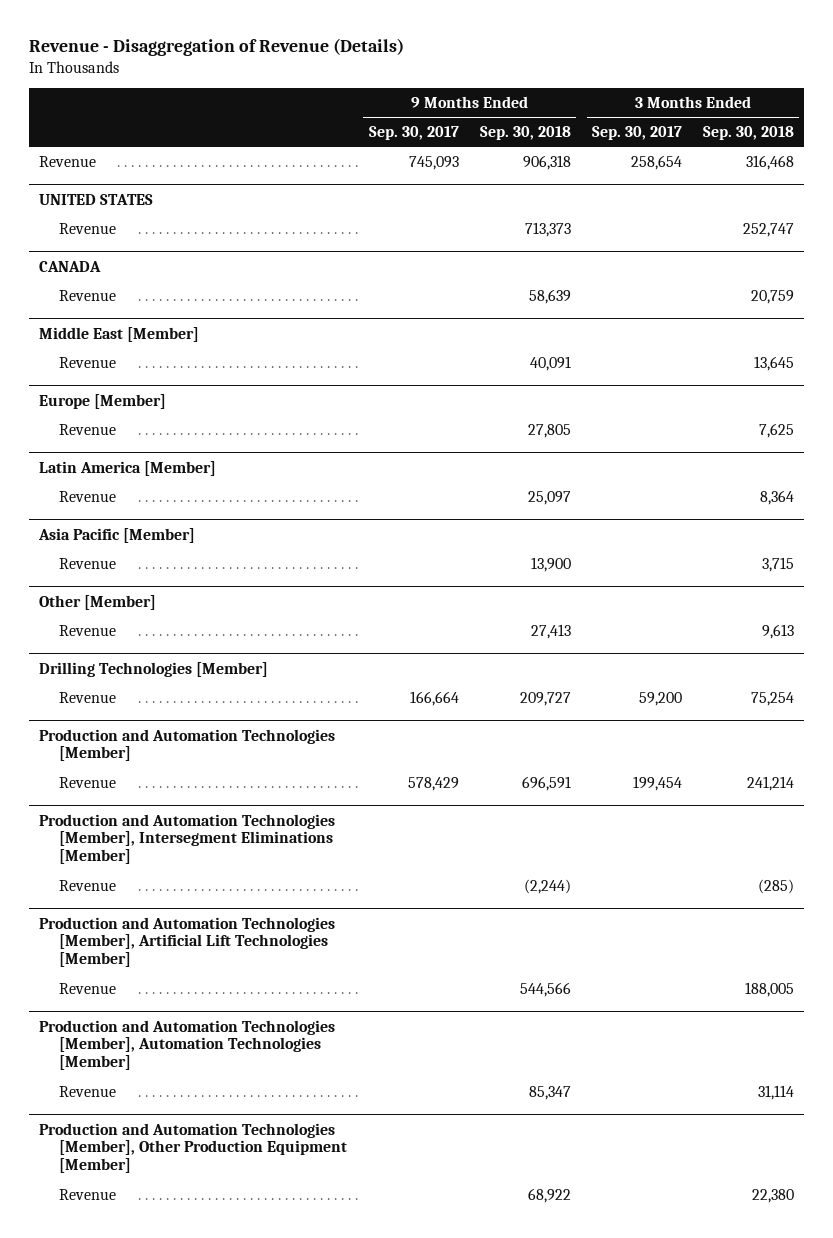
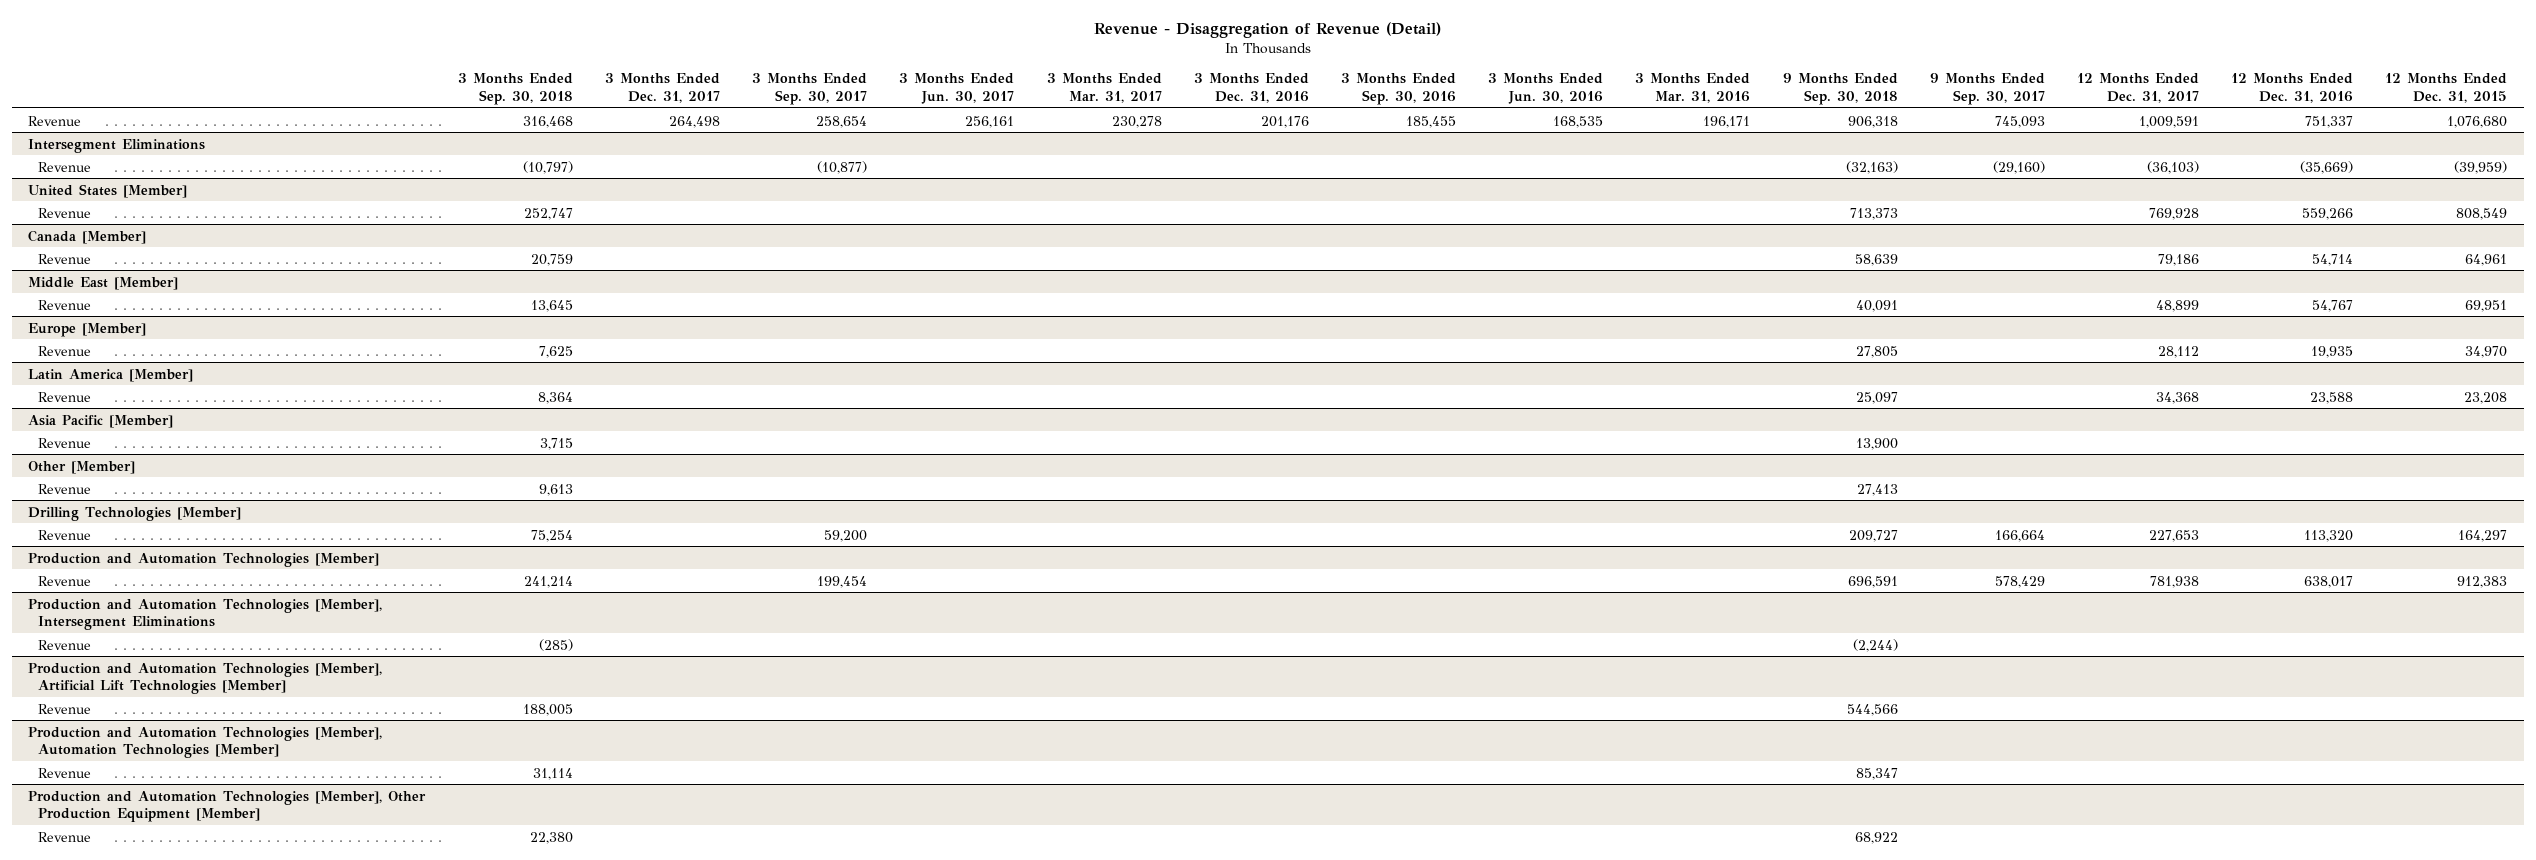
[28,38,404,57] Revenue - Disaggregation of Revenue (Details) -> [1093,21,1441,38] Revenue - Disaggregation of Revenue (Detail)
none -> [604,73,720,103] 3 Months Ended Dec. 31, 2017
none -> [899,73,1015,104] 3 Months Ended Jun. 30, 2017
none -> [1046,73,1162,103] 3 Months Ended Mar. 31, 2017
none -> [1193,73,1309,103] 3 Months Ended Dec. 31, 2016
none -> [1340,73,1456,105] 3 Months Ended Sep. 30, 2016
none -> [1488,73,1604,104] 3 Months Ended Jun. 30, 2016
none -> [1635,73,1751,103] 3 Months Ended Mar. 31, 2016
none -> [2077,73,2200,103] 12 Months Ended Dec. 31, 2017
none -> [2231,73,2354,103] 12 Months Ended Dec. 31, 2016
none -> [2385,73,2508,103] 12 Months Ended Dec. 31, 2015
none -> [28,138,206,153] Intersegment Eliminations
none -> [38,161,92,172] Revenue
[39,193,154,205] UNITED STATES -> [28,183,188,198] United States [Member]
[39,260,102,272] CANADA -> [28,229,147,244] Canada [Member]
[39,813,336,865] Production and Automation Technologies [Member], Intersegment Eliminations [Member] -> [28,598,383,631] Production and Automation Technologies [Member], Intersegment Eliminations

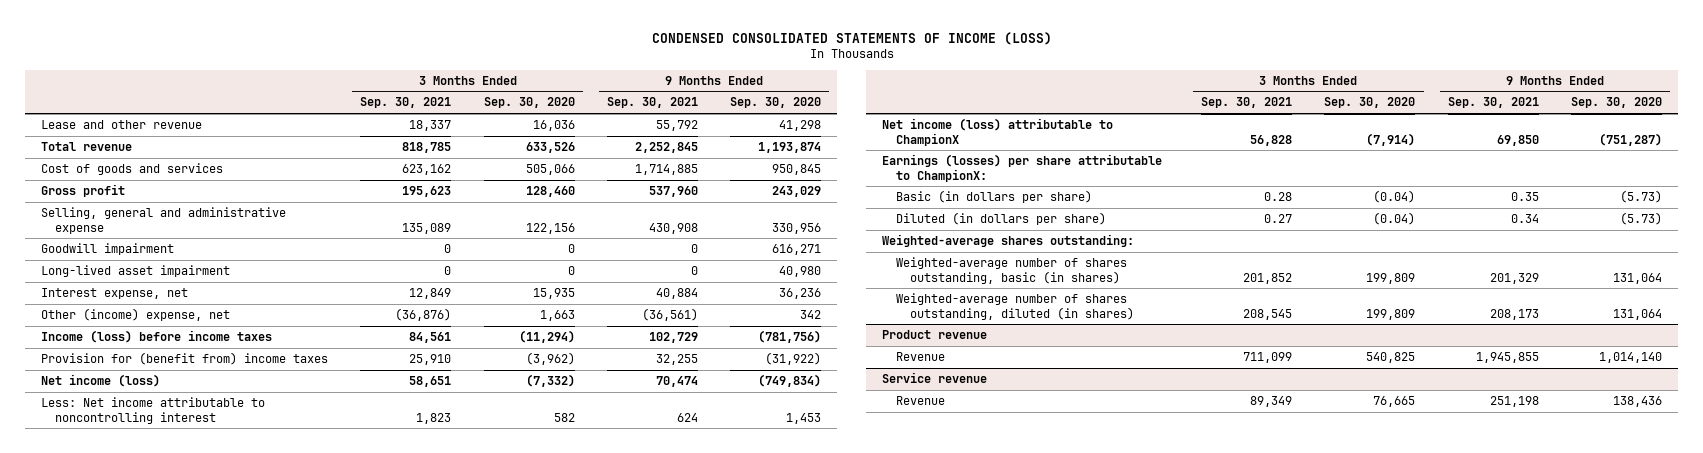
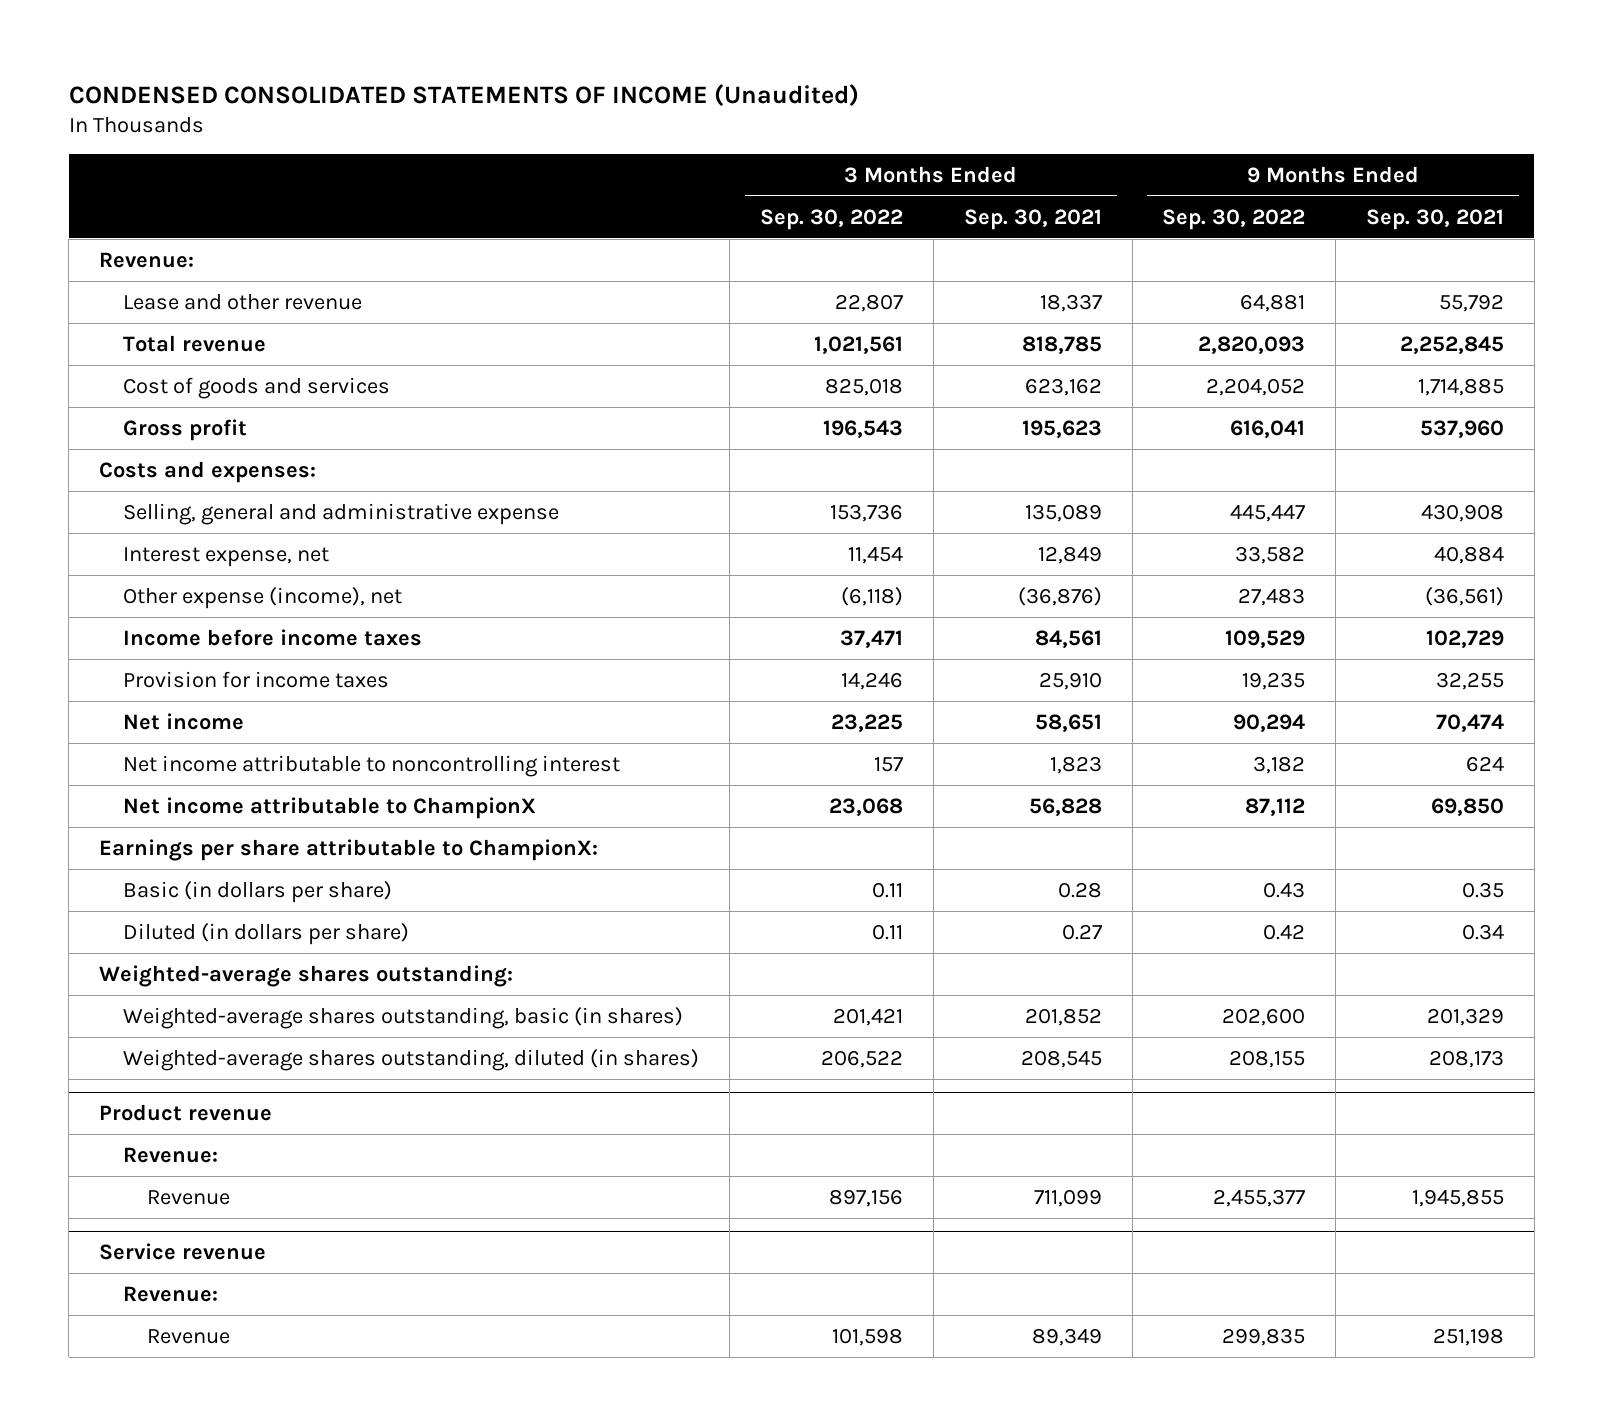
[651,31,1052,45] CONDENSED CONSOLIDATED STATEMENTS OF INCOME (LOSS) -> [68,83,859,106] CONDENSED CONSOLIDATED STATEMENTS OF INCOME (Unaudited)
[483,97,575,109] Sep. 30, 2020 -> none
[730,97,822,109] Sep. 30, 2020 -> none
none -> [760,208,904,230] Sep. 30, 2022
none -> [1162,208,1306,230] Sep. 30, 2022
none -> [99,251,195,268] Revenue:
none -> [99,460,317,483] Costs and expenses:
[41,243,175,256] Goodwill impairment -> none
[41,265,231,278] Long-lived asset impairment -> none
[41,308,231,322] Other (income) expense, net -> [123,586,403,609] Other expense (income), net
[41,330,273,344] Income (loss) before income taxes -> [123,628,423,646] Income before income taxes
[41,352,329,366] Provision for (benefit from) income taxes -> [123,670,390,688] Provision for income taxes
[41,374,161,388] Net income (loss) -> [123,712,245,730] Net income
[41,397,266,424] Less: Net income attributable to noncontrolling interest -> [123,754,621,777] Net income attributable to noncontrolling interest
[881,118,1113,146] Net income (loss) attributable to ChampionX -> [123,796,537,819] Net income attributable to ChampionX
[881,154,1162,182] Earnings (losses) per share attributable to ChampionX: -> [99,838,599,861] Earnings per share attributable to ChampionX:
[896,257,1128,284] Weighted-average number of shares outstanding, basic (in shares) -> [123,1006,684,1029] Weighted-average shares outstanding, basic (in shares)
[896,293,1135,320] Weighted-average number of shares outstanding, diluted (in shares) -> [123,1048,700,1071] Weighted-average shares outstanding, diluted (in shares)
none -> [123,1146,219,1163] Revenue:
none -> [123,1285,219,1302] Revenue:

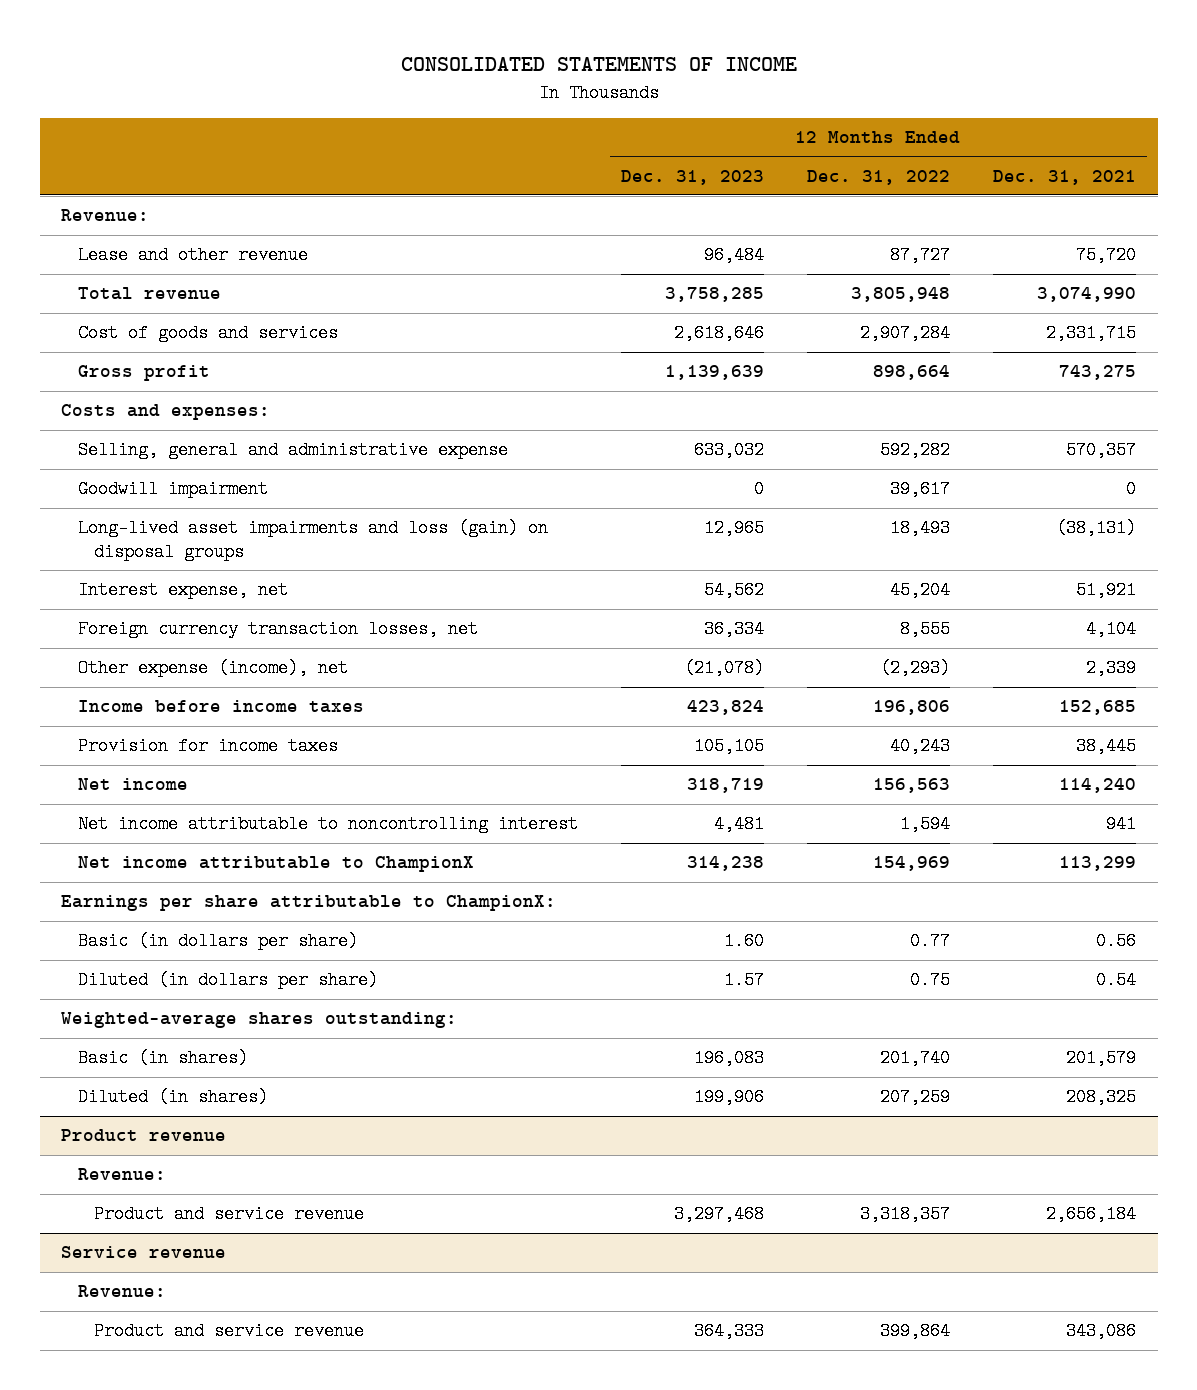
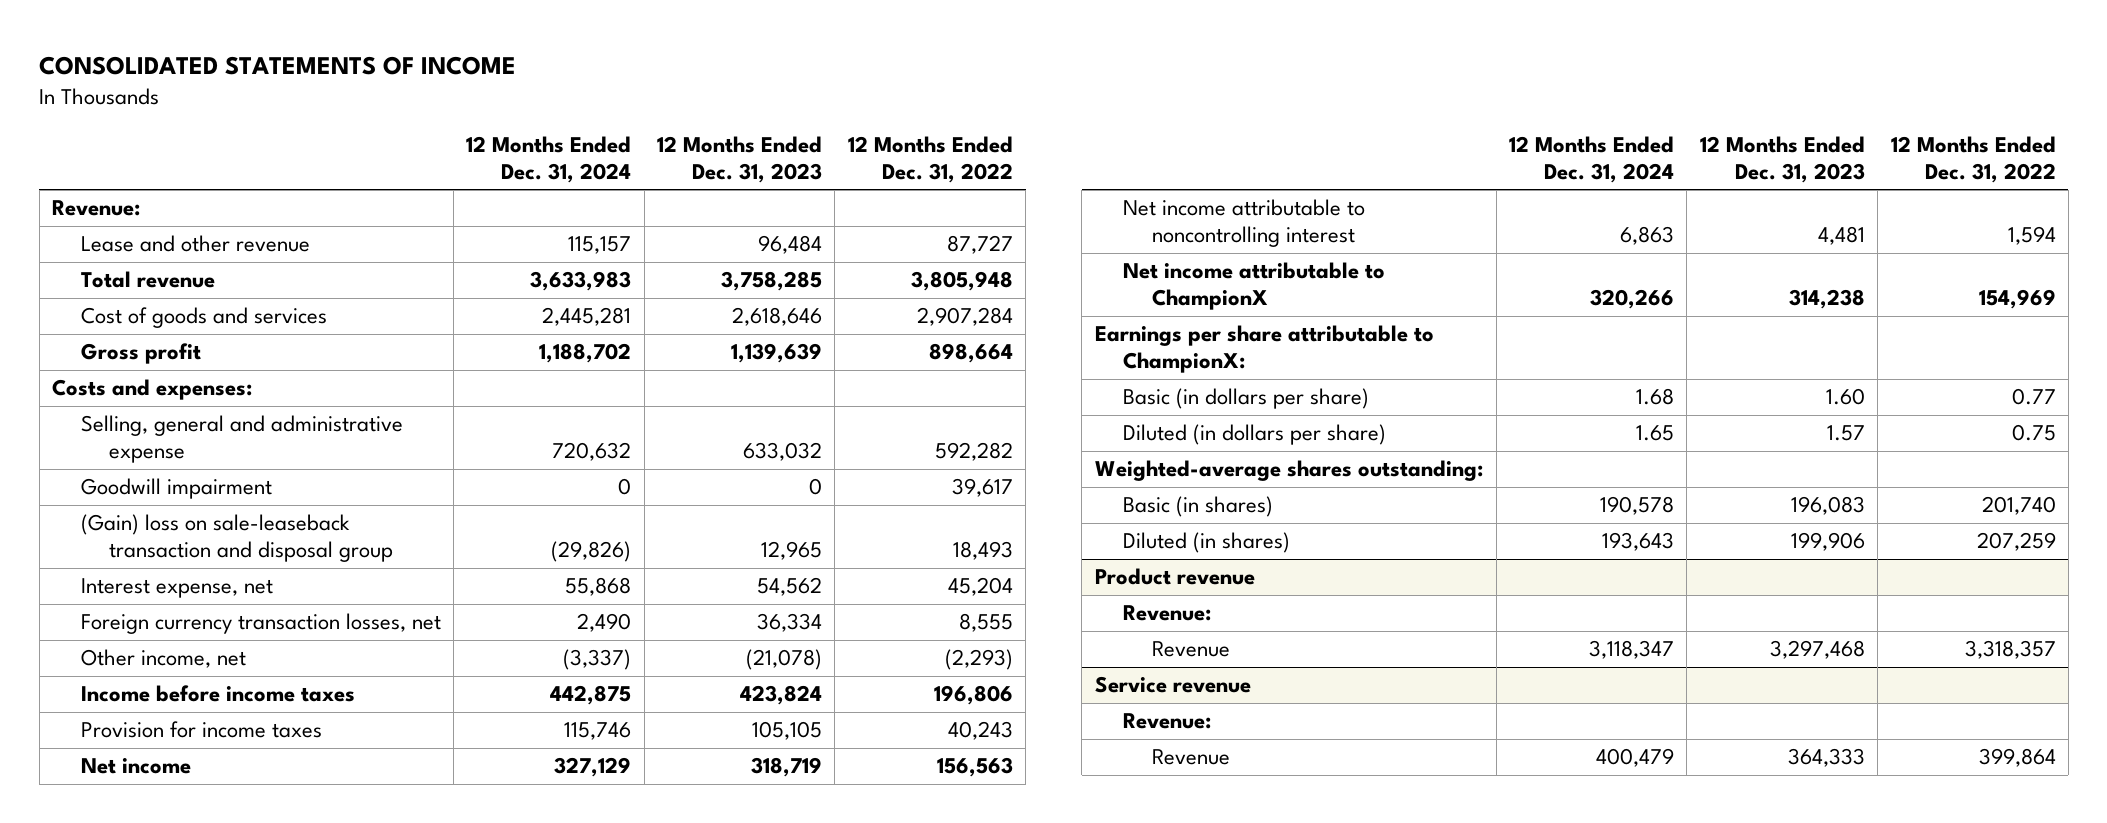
[992,169,1136,185] Dec. 31, 2021 -> none
none -> [466,135,632,183] 12 Months Ended Dec. 31, 2024
[77,519,548,561] Long-lived asset impairments and loss (gain) on disposal groups -> [80,514,394,563] (Gain) loss on sale-leaseback transaction and disposal group
[77,659,348,678] Other expense (income), net -> [80,649,246,669] Other income, net
[93,1205,364,1224] Product and service revenue -> [1151,641,1230,658] Revenue
[93,1322,364,1341] Product and service revenue -> [1151,749,1230,766] Revenue

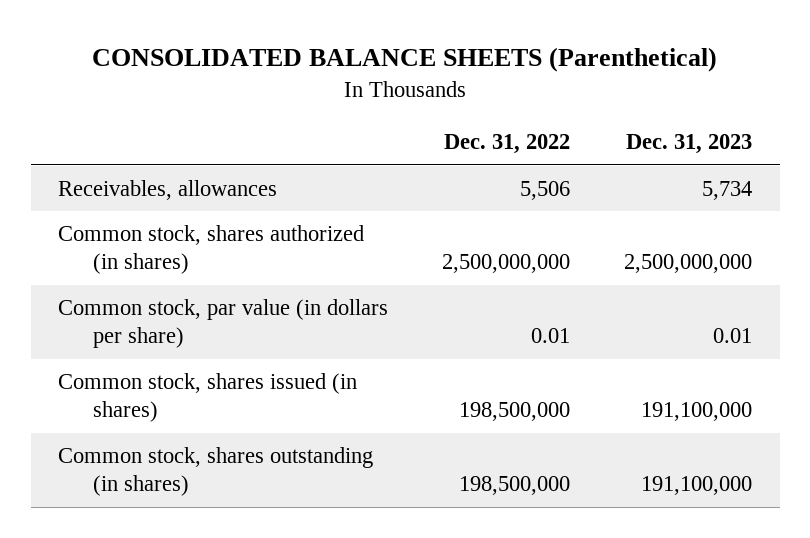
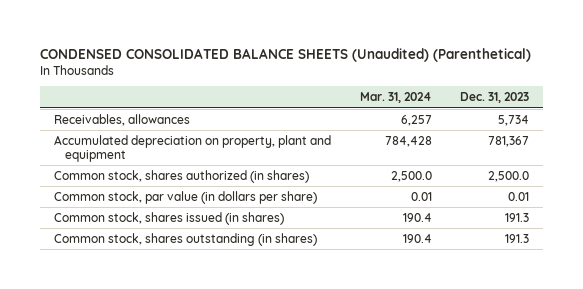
[92,46,718,72] CONSOLIDATED BALANCE SHEETS (Parenthetical) -> [40,47,532,62] CONDENSED CONSOLIDATED BALANCE SHEETS (Unaudited) (Parenthetical)
[444,134,571,155] Dec. 31, 2022 -> none
none -> [359,92,432,104] Mar. 31, 2024
none -> [54,134,332,162] Accumulated depreciation on property, plant and equipment
[624,254,753,274] 2,500,000,000 -> [487,170,529,182] 2,500.0
[641,402,753,422] 191,100,000 -> [504,212,529,222] 191.3
[641,476,753,496] 191,100,000 -> [504,233,529,243] 191.3

